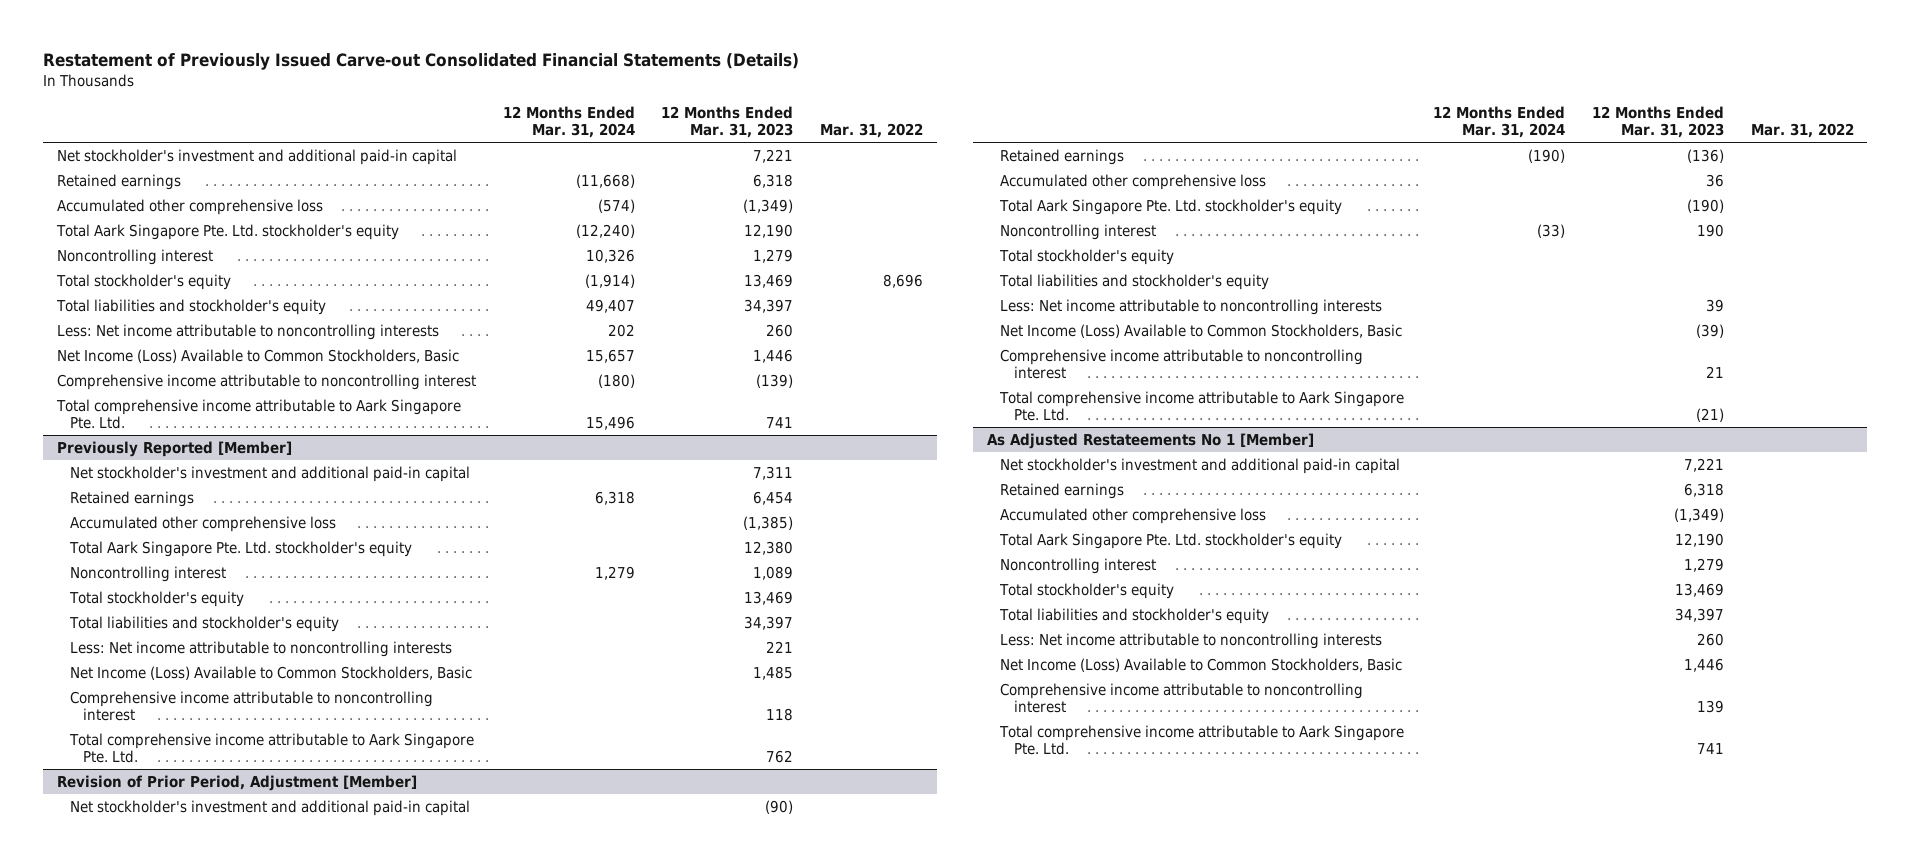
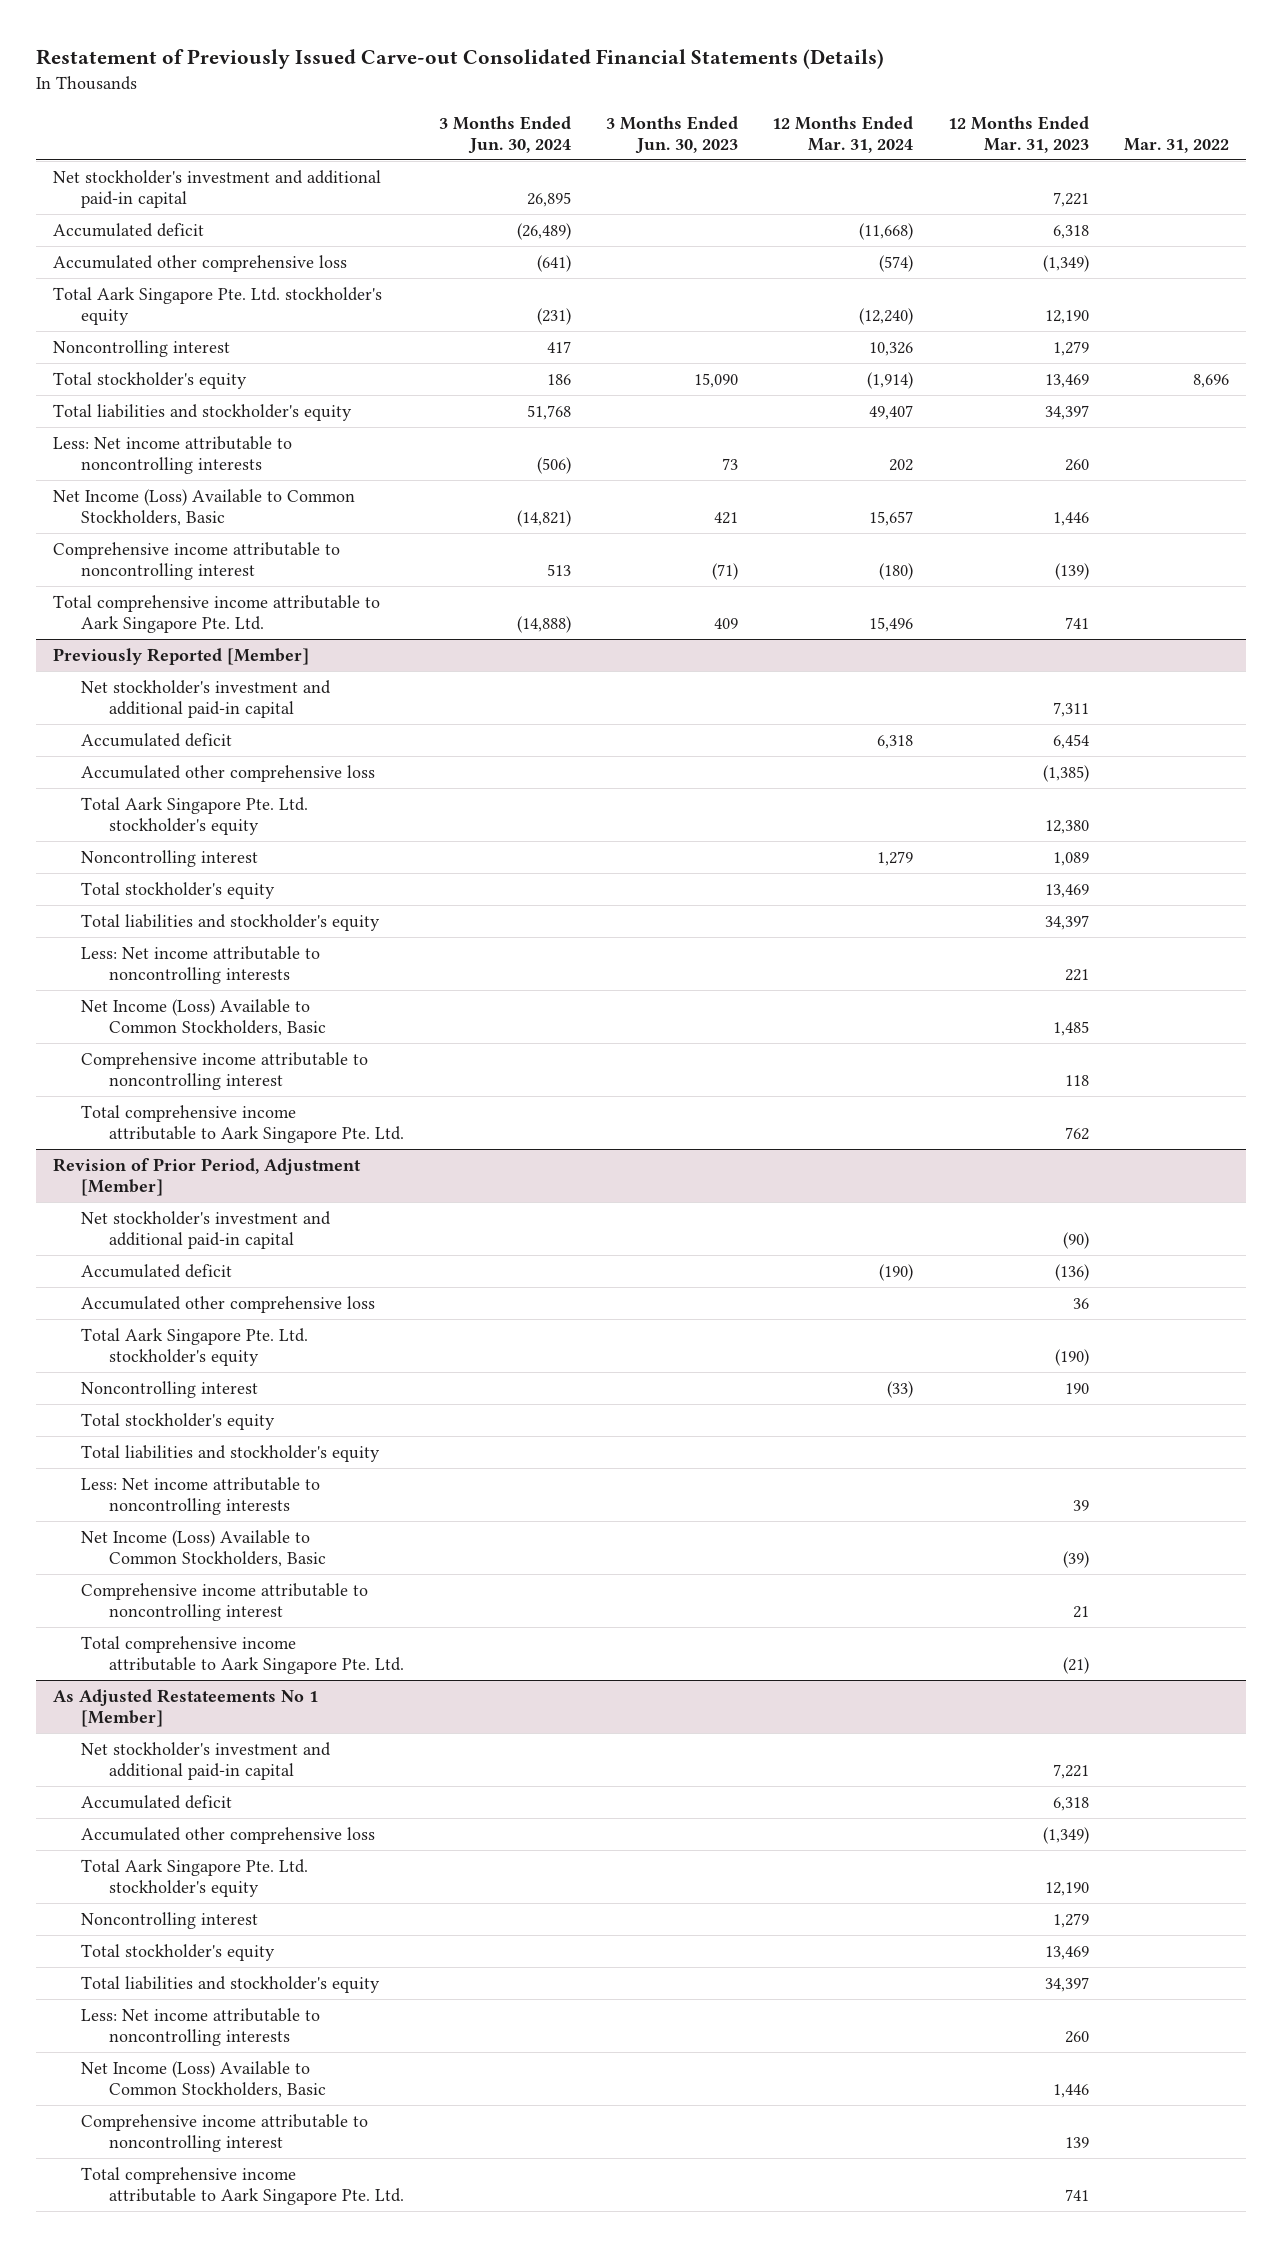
none -> [439,115,572,154] 3 Months Ended Jun. 30, 2024
none -> [605,115,738,154] 3 Months Ended Jun. 30, 2023
[56,173,181,190] Retained earnings -> [53,222,205,237] Accumulated deficit
[70,490,195,507] Retained earnings -> [81,732,233,747] Accumulated deficit
[1000,148,1125,165] Retained earnings -> [81,1263,233,1278] Accumulated deficit
[1000,482,1125,499] Retained earnings -> [81,1794,233,1809] Accumulated deficit

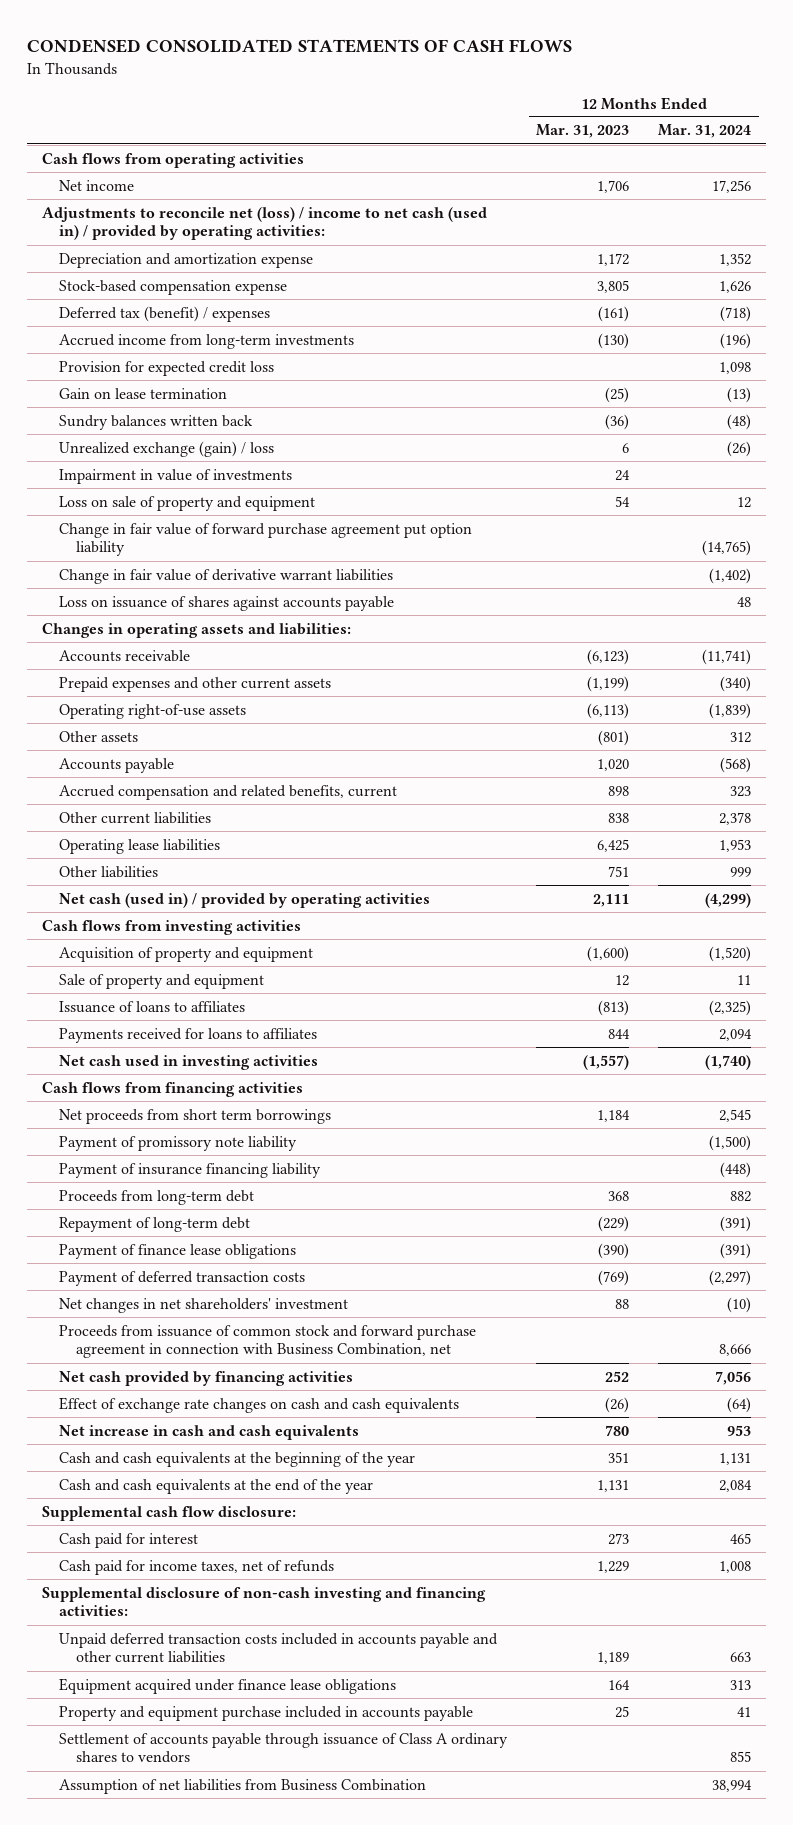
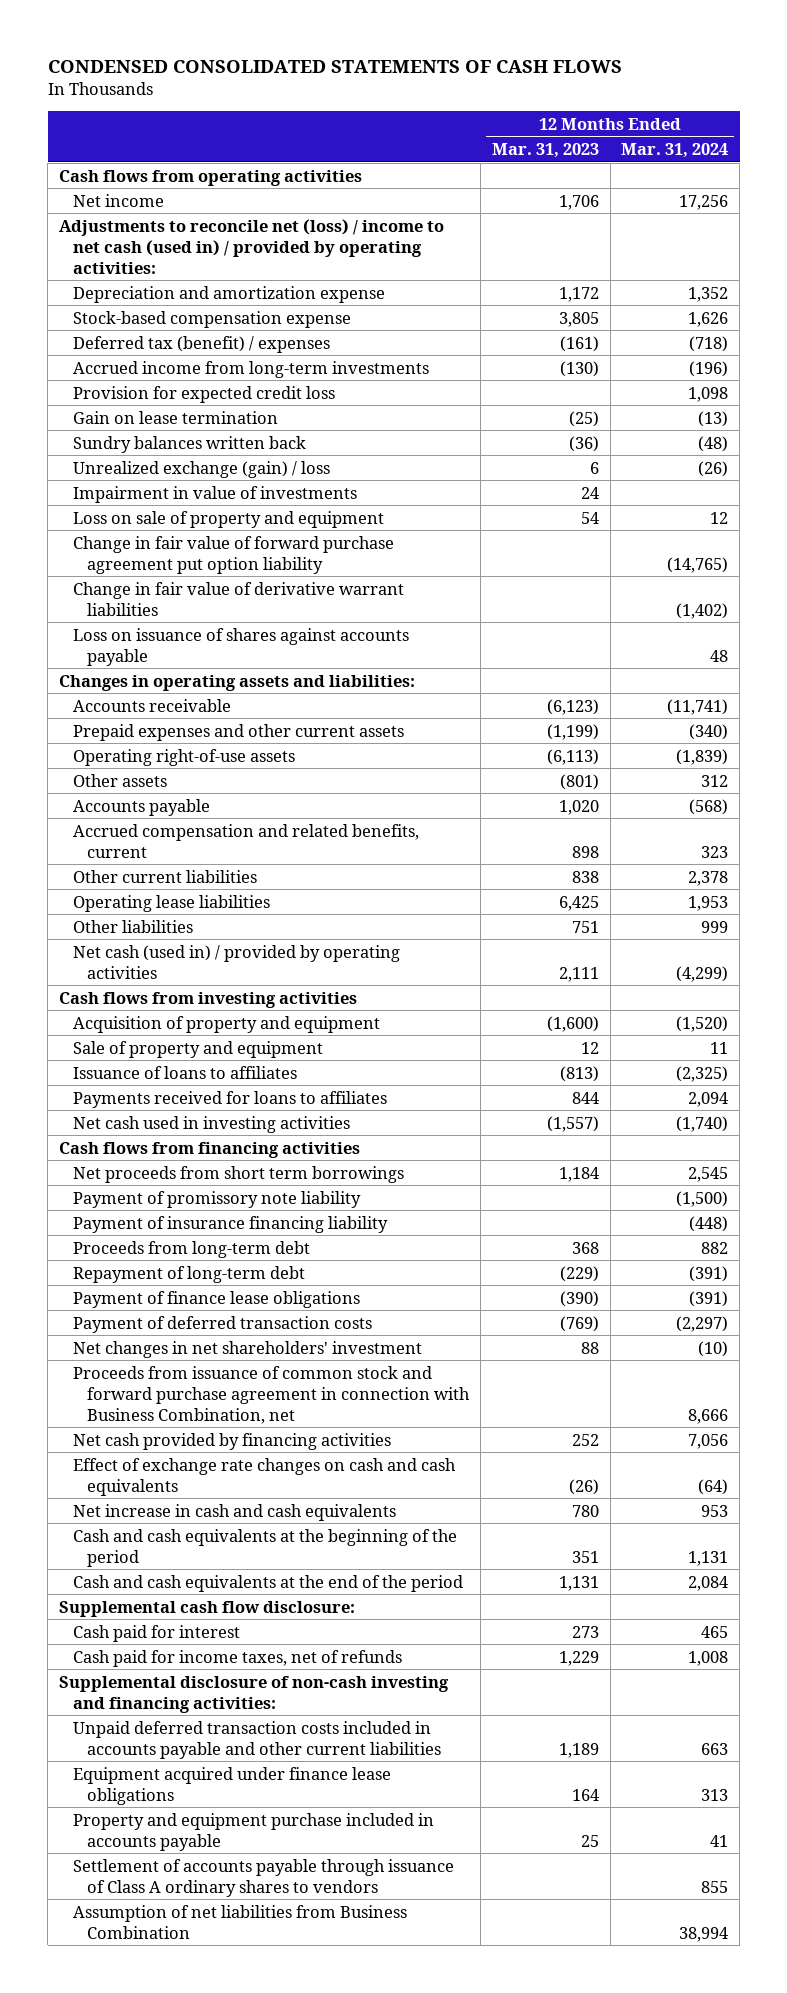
[58,1451,415,1467] Cash and cash equivalents at the beginning of the year -> [72,1528,457,1567] Cash and cash equivalents at the beginning of the period
[58,1478,373,1494] Cash and cash equivalents at the end of the year -> [72,1574,463,1592] Cash and cash equivalents at the end of the period

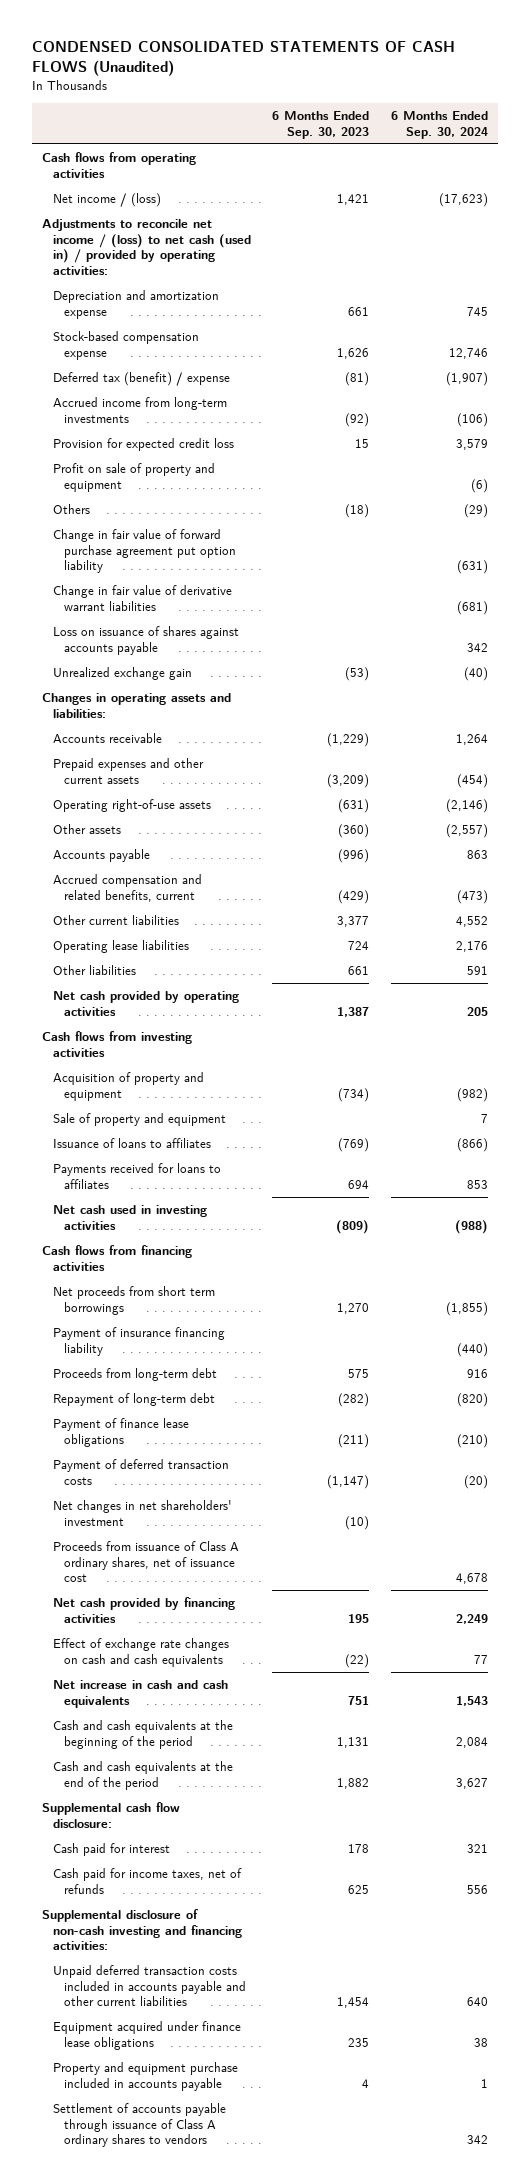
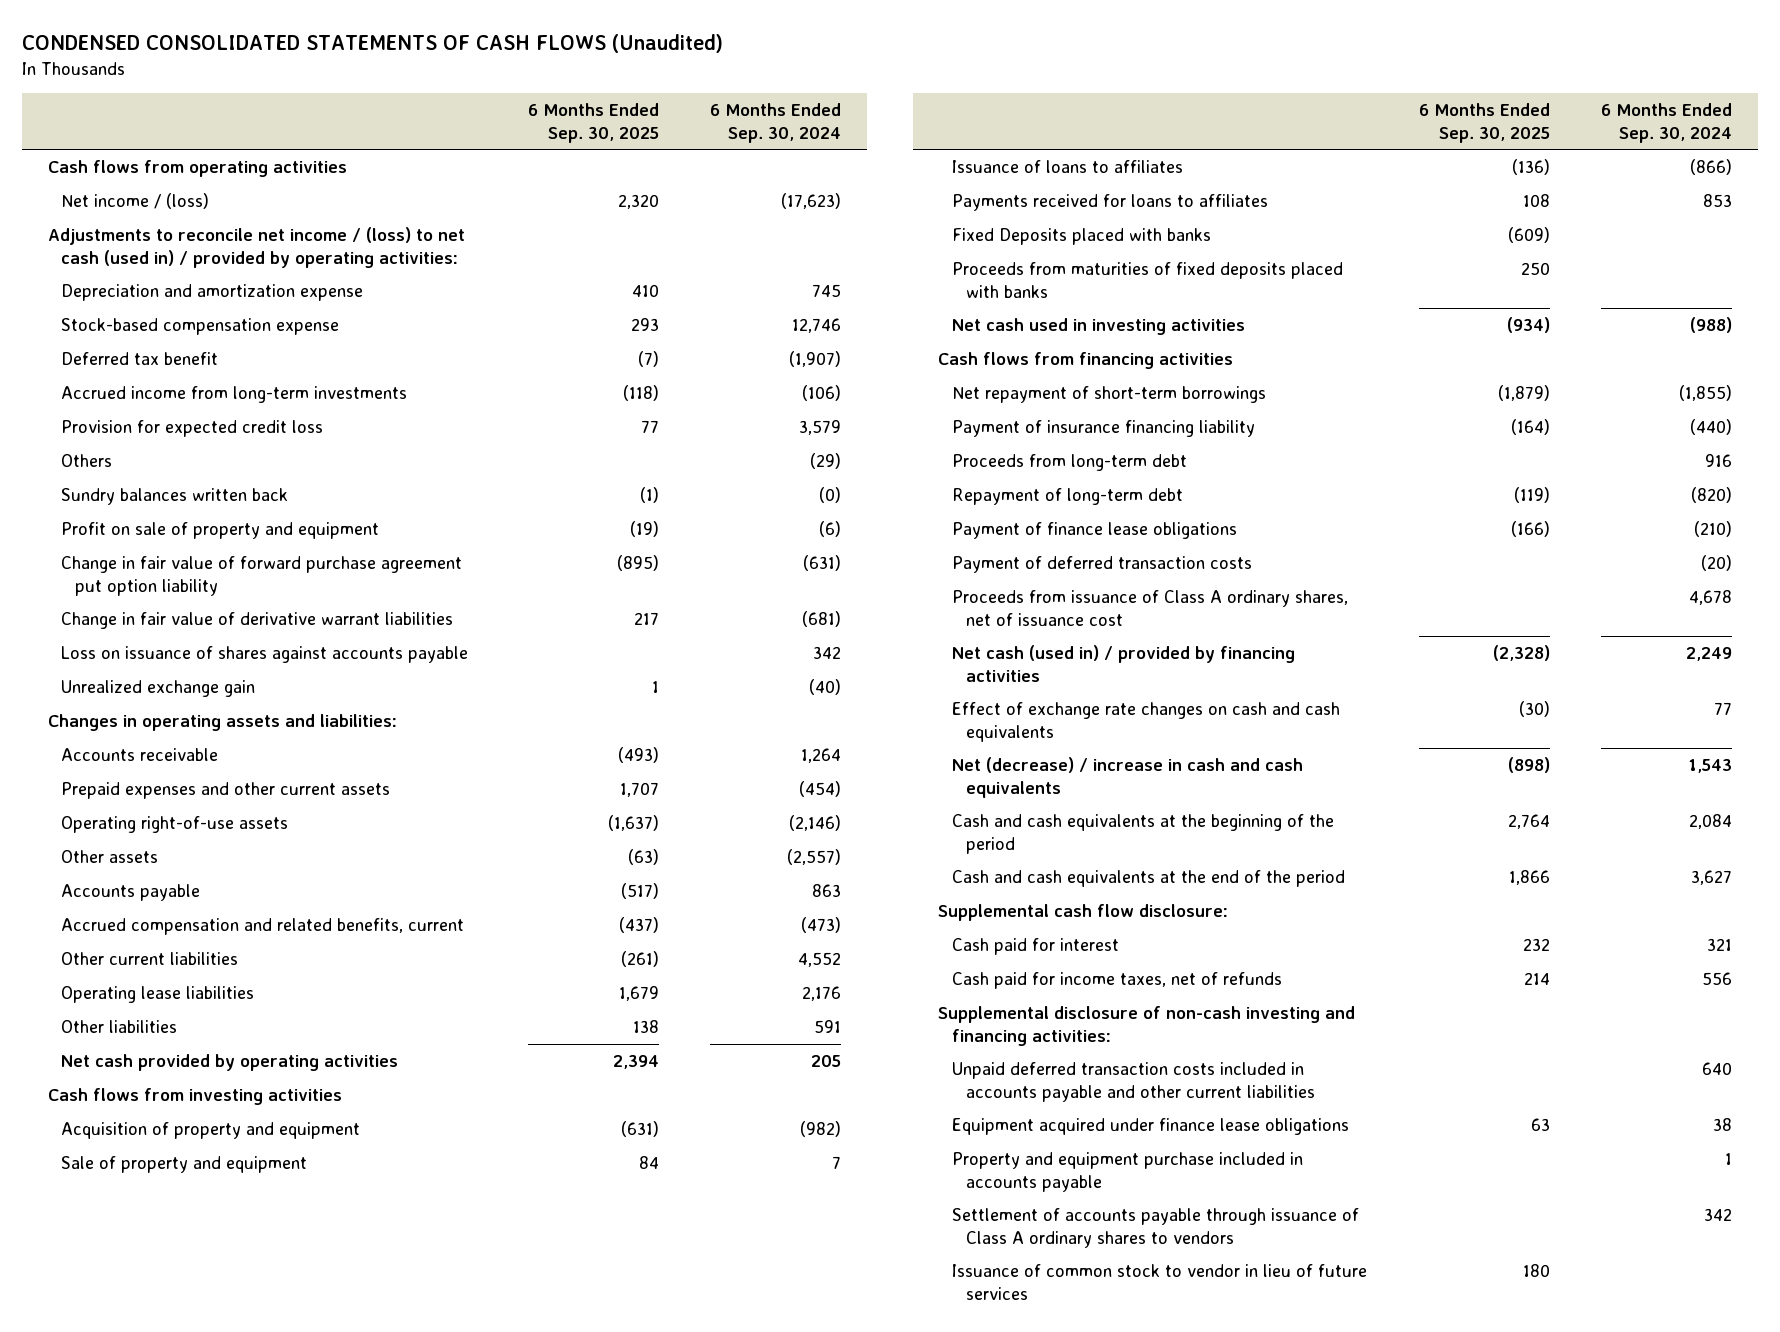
[272,110,370,139] 6 Months Ended Sep. 30, 2023 -> none
none -> [527,103,659,143] 6 Months Ended Sep. 30, 2025
[53,372,231,387] Deferred tax (benefit) / expense -> [61,352,219,366] Deferred tax benefit
none -> [61,488,289,506] Sundry balances written back
[53,463,216,492] Profit on sale of property and equipment -> [61,522,380,540] Profit on sale of property and equipment
none -> [952,228,1212,246] Fixed Deposits placed with banks
none -> [952,262,1344,298] Proceeds from maturities of fixed deposits placed with banks
[53,1286,216,1315] Net proceeds from short term borrowings -> [952,386,1267,404] Net repayment of short-term borrowings
[53,1500,233,1526] Net changes in net shareholders' investment -> none
[53,1597,236,1623] Net cash provided by financing activities -> [952,645,1296,682] Net cash (used in) / provided by financing activities
[53,1680,229,1708] Net increase in cash and cash equivalents -> [952,757,1304,798] Net (decrease) / increase in cash and cash equivalents
none -> [952,1264,1368,1300] Issuance of common stock to vendor in lieu of future services

